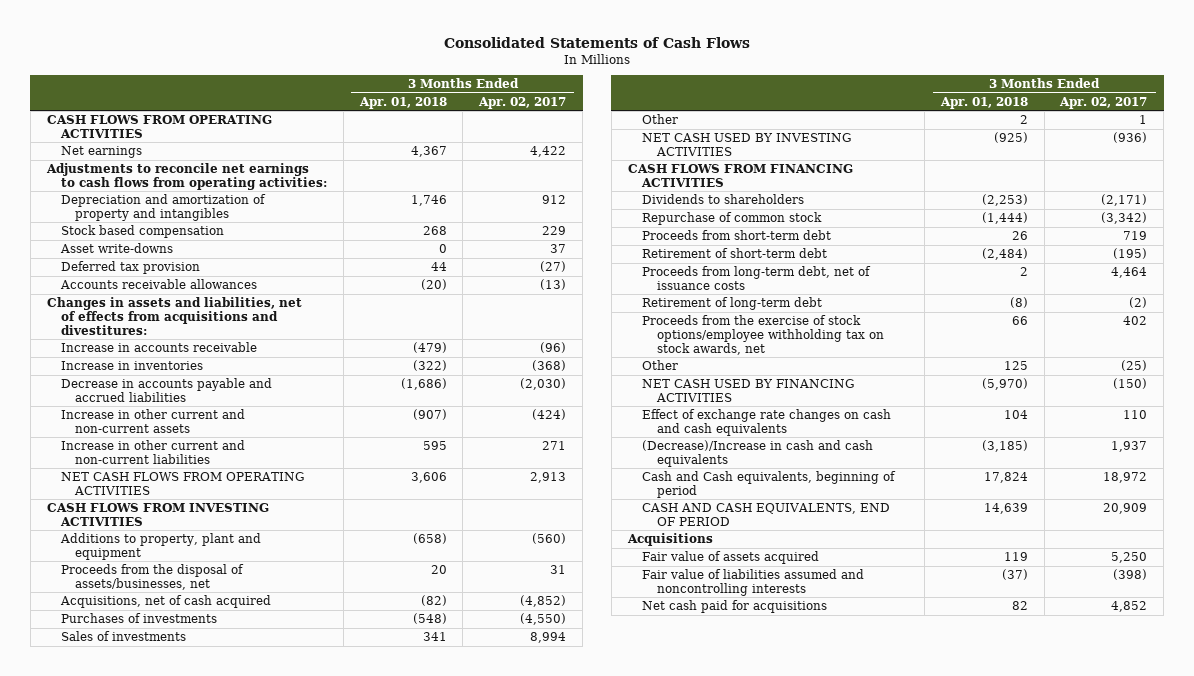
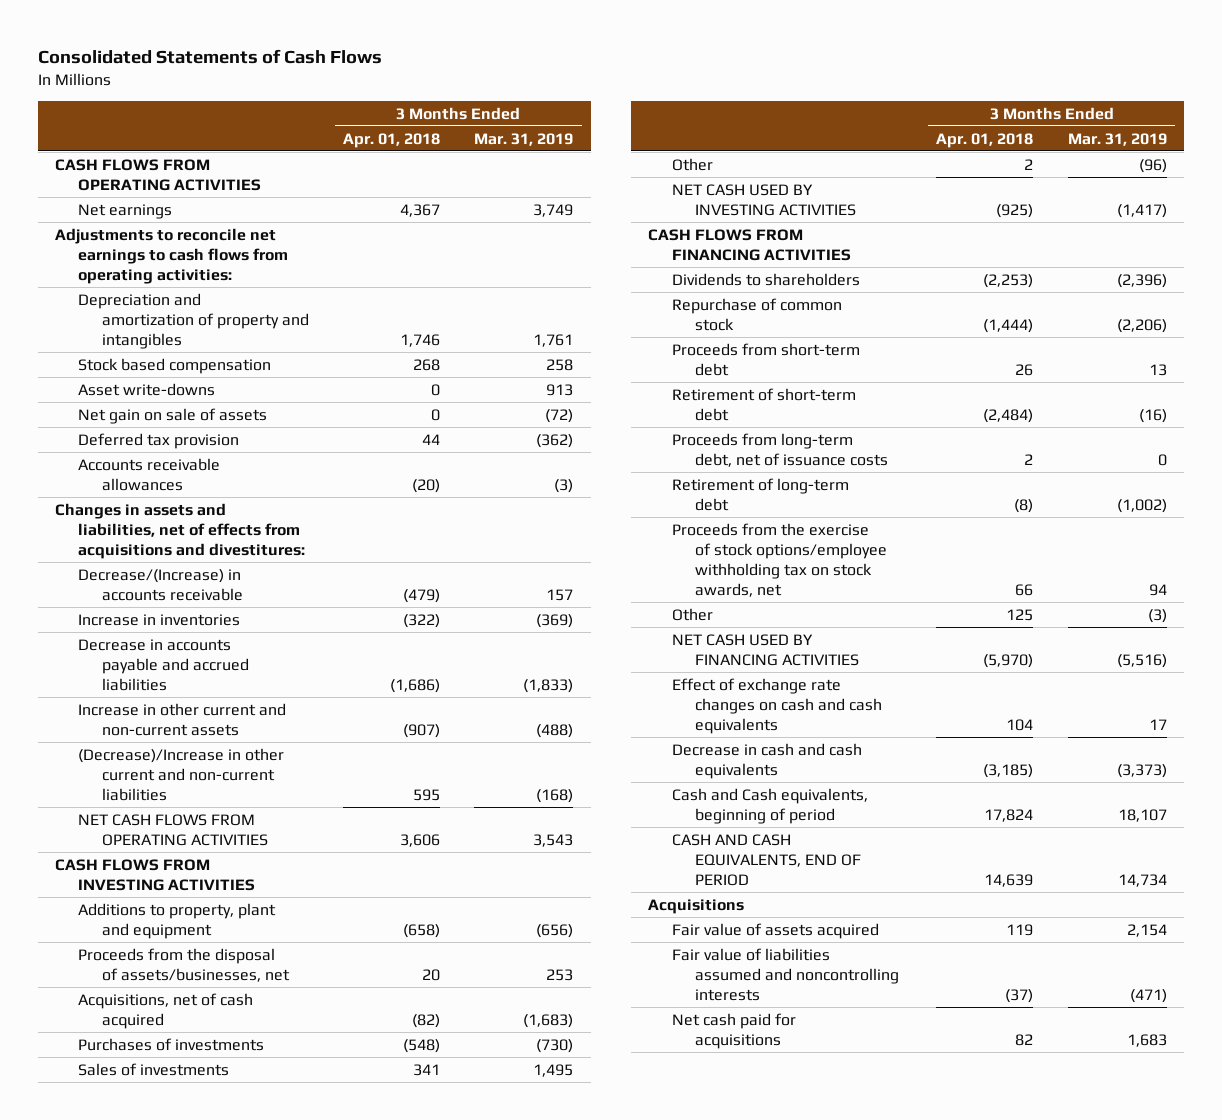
[478,96,567,109] Apr. 02, 2017 -> none
none -> [474,132,574,146] Mar. 31, 2019
none -> [78,407,268,424] Net gain on sale of assets
[60,341,257,352] Increase in accounts receivable -> [78,568,243,601] Decrease/(Increase) in accounts receivable
[60,439,245,464] Increase in other current and non-current liabilities -> [78,747,285,801] (Decrease)/Increase in other current and non-current liabilities
[642,439,874,467] (Decrease)/Increase in cash and cash equivalents -> [671,742,862,779] Decrease in cash and cash equivalents

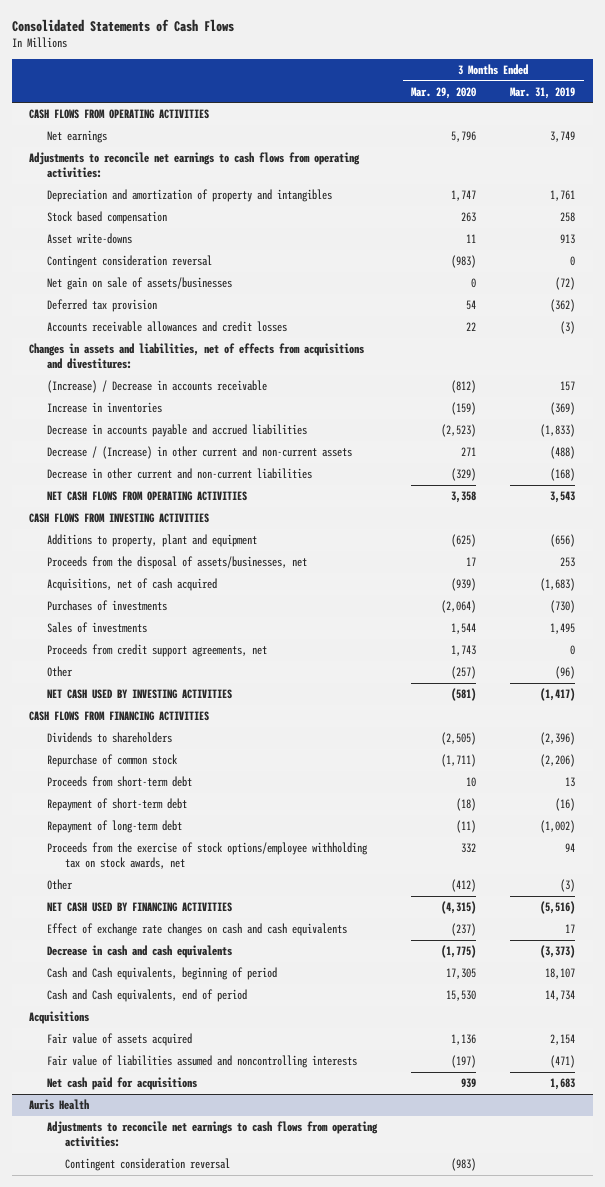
[343,132,441,148] Apr. 01, 2018 -> none
none -> [411,86,477,99] Mar. 29, 2020
none -> [46,255,212,269] Contingent consideration reversal
[78,407,268,424] Net gain on sale of assets -> [46,277,232,291] Net gain on sale of assets/businesses
[78,457,221,491] Accounts receivable allowances -> [46,321,287,333] Accounts receivable allowances and credit losses
[78,568,243,601] Decrease/(Increase) in accounts receivable -> [46,380,267,394] (Increase) / Decrease in accounts receivable
[78,702,287,736] Increase in other current and non-current assets -> [46,446,352,460] Decrease / (Increase) in other current and non-current assets
[78,747,285,801] (Decrease)/Increase in other current and non-current liabilities -> [46,468,312,480] Decrease in other current and non-current liabilities
none -> [46,644,267,658] Proceeds from credit support agreements, net
[671,432,889,467] Proceeds from long-term debt, net of issuance costs -> none
[671,387,856,421] Retirement of short-term debt -> [46,798,187,812] Repayment of short-term debt
[671,477,849,511] Retirement of long-term debt -> [46,820,182,834] Repayment of long-term debt
[671,833,862,886] CASH AND CASH EQUIVALENTS, END OF PERIOD -> [46,989,247,1003] Cash and Cash equivalents, end of period
none -> [29,1099,90,1111] Auris Health
none -> [46,1121,378,1148] Adjustments to reconcile net earnings to cash flows from operating activities:
none -> [64,1158,230,1172] Contingent consideration reversal

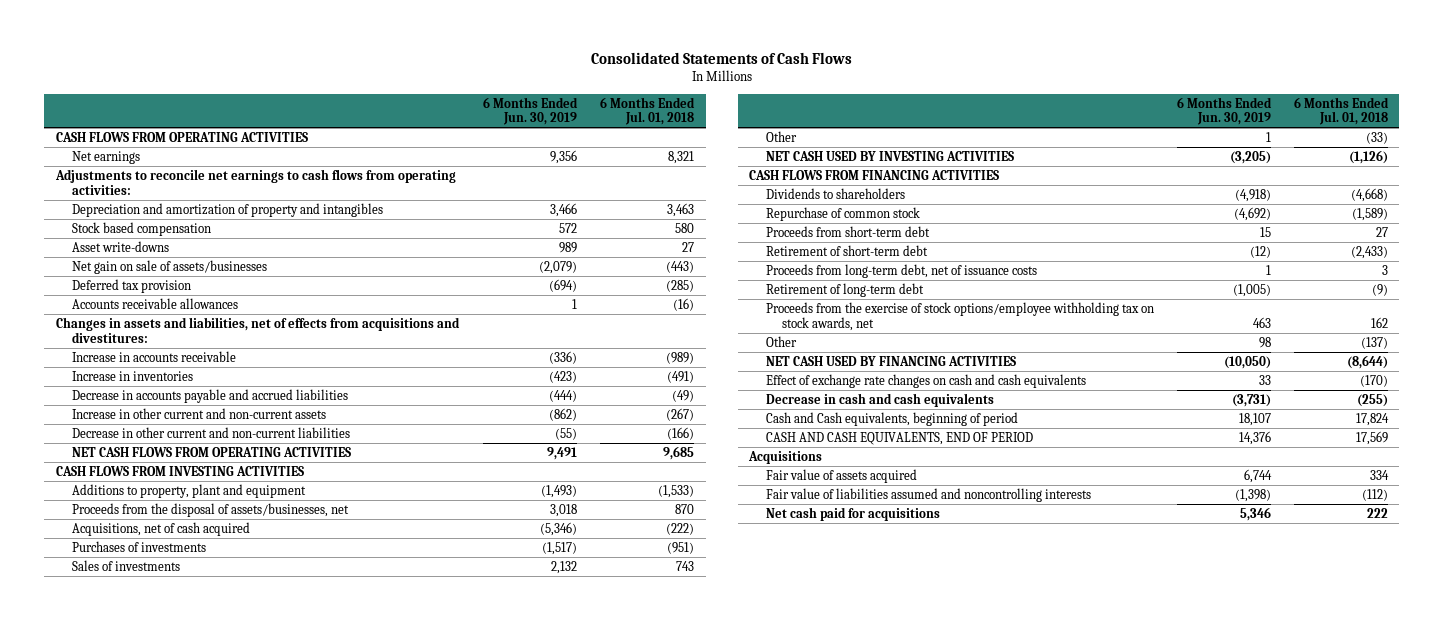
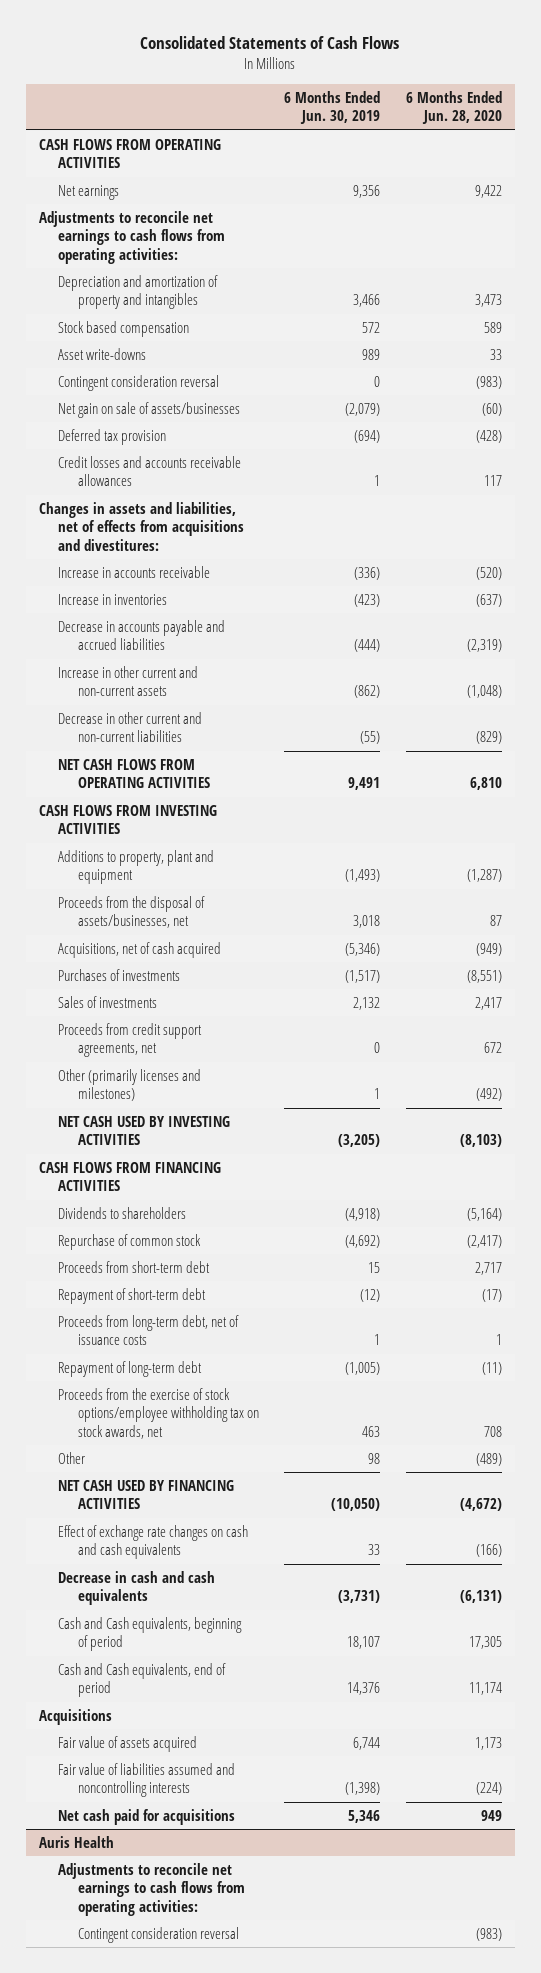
[600,96,696,126] 6 Months Ended Jul. 01, 2018 -> none
none -> [406,90,503,125] 6 Months Ended Jun. 28, 2020
none -> [58,374,220,391] Contingent consideration reversal
[72,297,239,309] Accounts receivable allowances -> [58,455,242,487] Credit losses and accounts receivable allowances
none -> [58,1022,203,1058] Proceeds from credit support agreements, net
[765,130,797,142] Other -> [58,1068,202,1102] Other (primarily licenses and milestones)
[765,244,928,256] Retirement of short-term debt -> [58,1287,207,1304] Repayment of short-term debt
[765,282,924,297] Retirement of long-term debt -> [58,1360,203,1377] Repayment of long-term debt
[765,431,1033,445] CASH AND CASH EQUIVALENTS, END OF PERIOD -> [58,1662,227,1698] Cash and Cash equivalents, end of period
none -> [38,1835,114,1848] Auris Health
none -> [58,1862,245,1916] Adjustments to reconcile net earnings to cash flows from operating activities:
none -> [77,1926,239,1943] Contingent consideration reversal

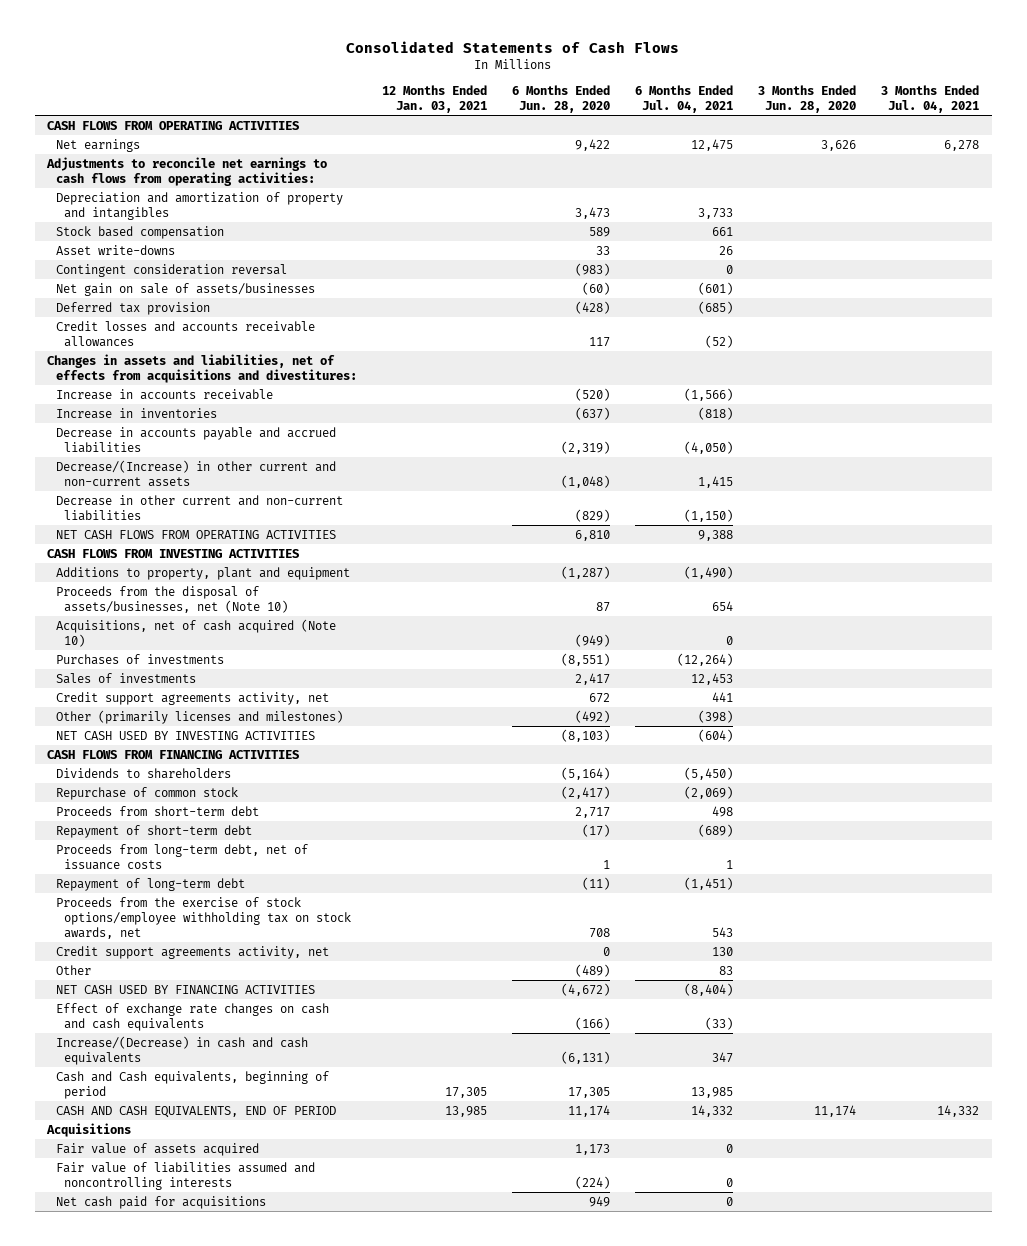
[284,90,381,125] 6 Months Ended Jun. 30, 2019 -> none
none -> [381,84,487,114] 12 Months Ended Jan. 03, 2021
none -> [635,84,734,114] 6 Months Ended Jul. 04, 2021
none -> [758,84,857,114] 3 Months Ended Jun. 28, 2020
none -> [881,84,980,114] 3 Months Ended Jul. 04, 2021
[58,665,199,697] Increase in other current and non-current assets -> [55,459,336,487] Decrease/(Increase) in other current and non-current assets
[58,895,206,929] Proceeds from the disposal of assets/businesses, net -> [55,585,289,613] Proceeds from the disposal of assets/businesses, net (Note 10)
[58,941,222,958] Acquisitions, net of cash acquired -> [55,618,336,647] Acquisitions, net of cash acquired (Note 10)
[58,1022,203,1058] Proceeds from credit support agreements, net -> [55,691,329,705] Credit support agreements activity, net
none -> [55,945,329,959] Credit support agreements activity, net
[58,1570,216,1606] Decrease in cash and cash equivalents -> [55,1035,308,1065] Increase/(Decrease) in cash and cash equivalents
[58,1662,227,1698] Cash and Cash equivalents, end of period -> [55,1105,336,1118] CASH AND CASH EQUIVALENTS, END OF PERIOD
[38,1835,114,1848] Auris Health -> none
[58,1862,245,1916] Adjustments to reconcile net earnings to cash flows from operating activities: -> none
[77,1926,239,1943] Contingent consideration reversal -> none

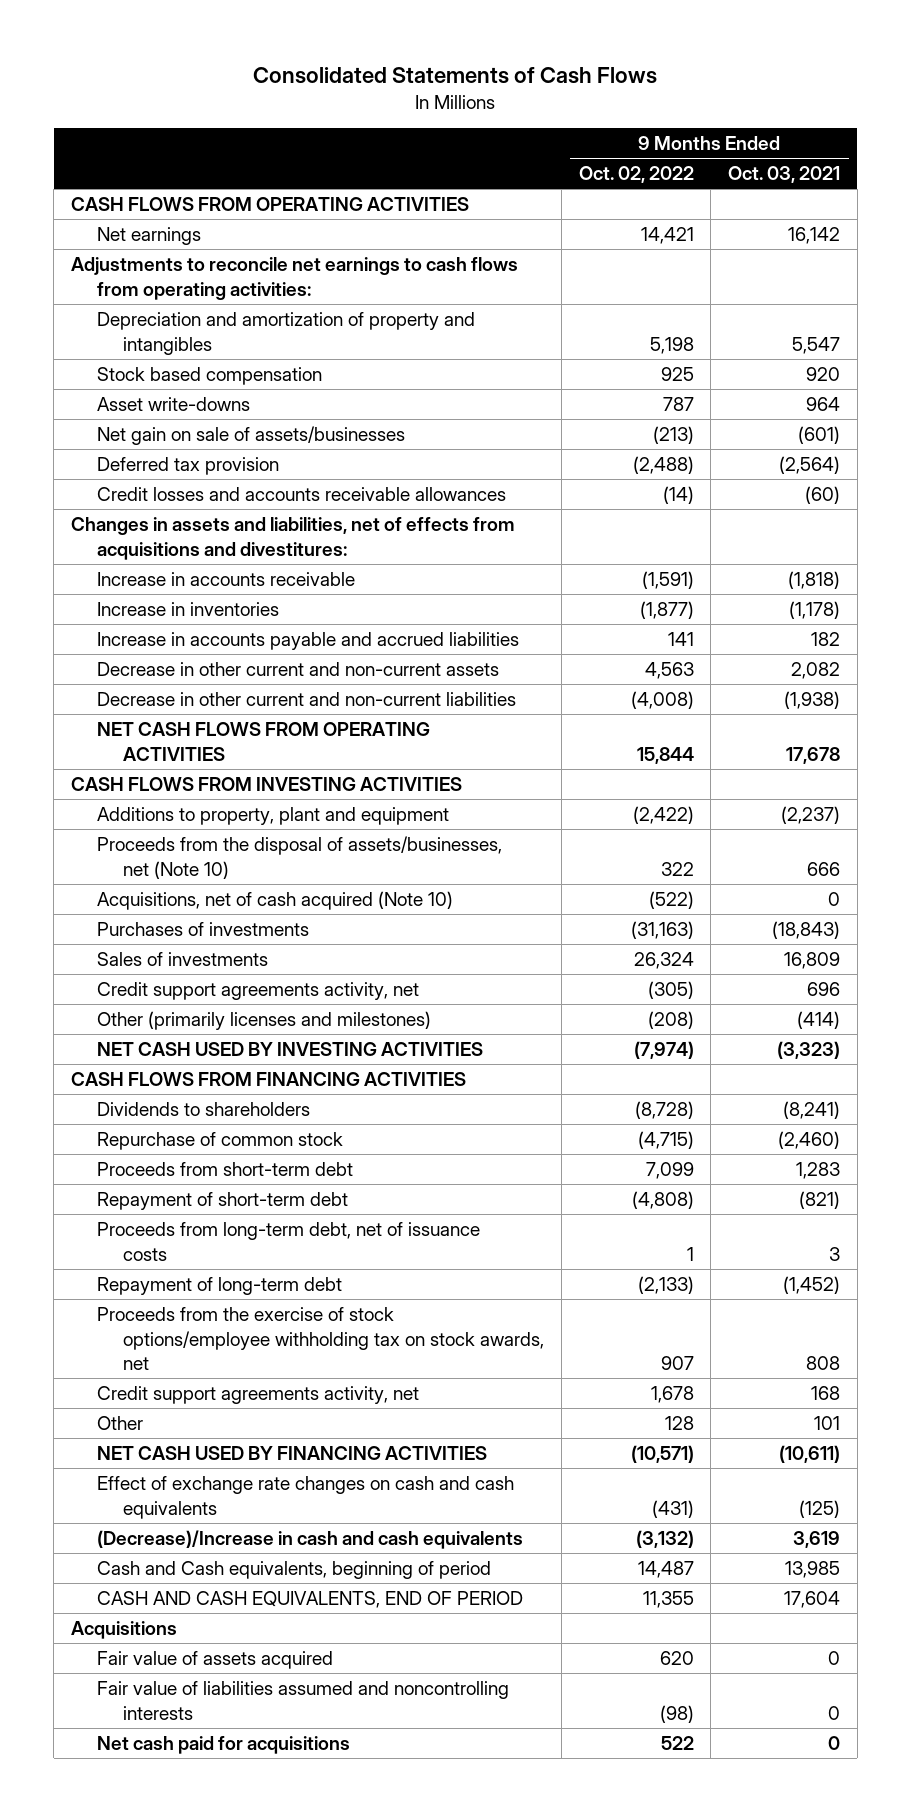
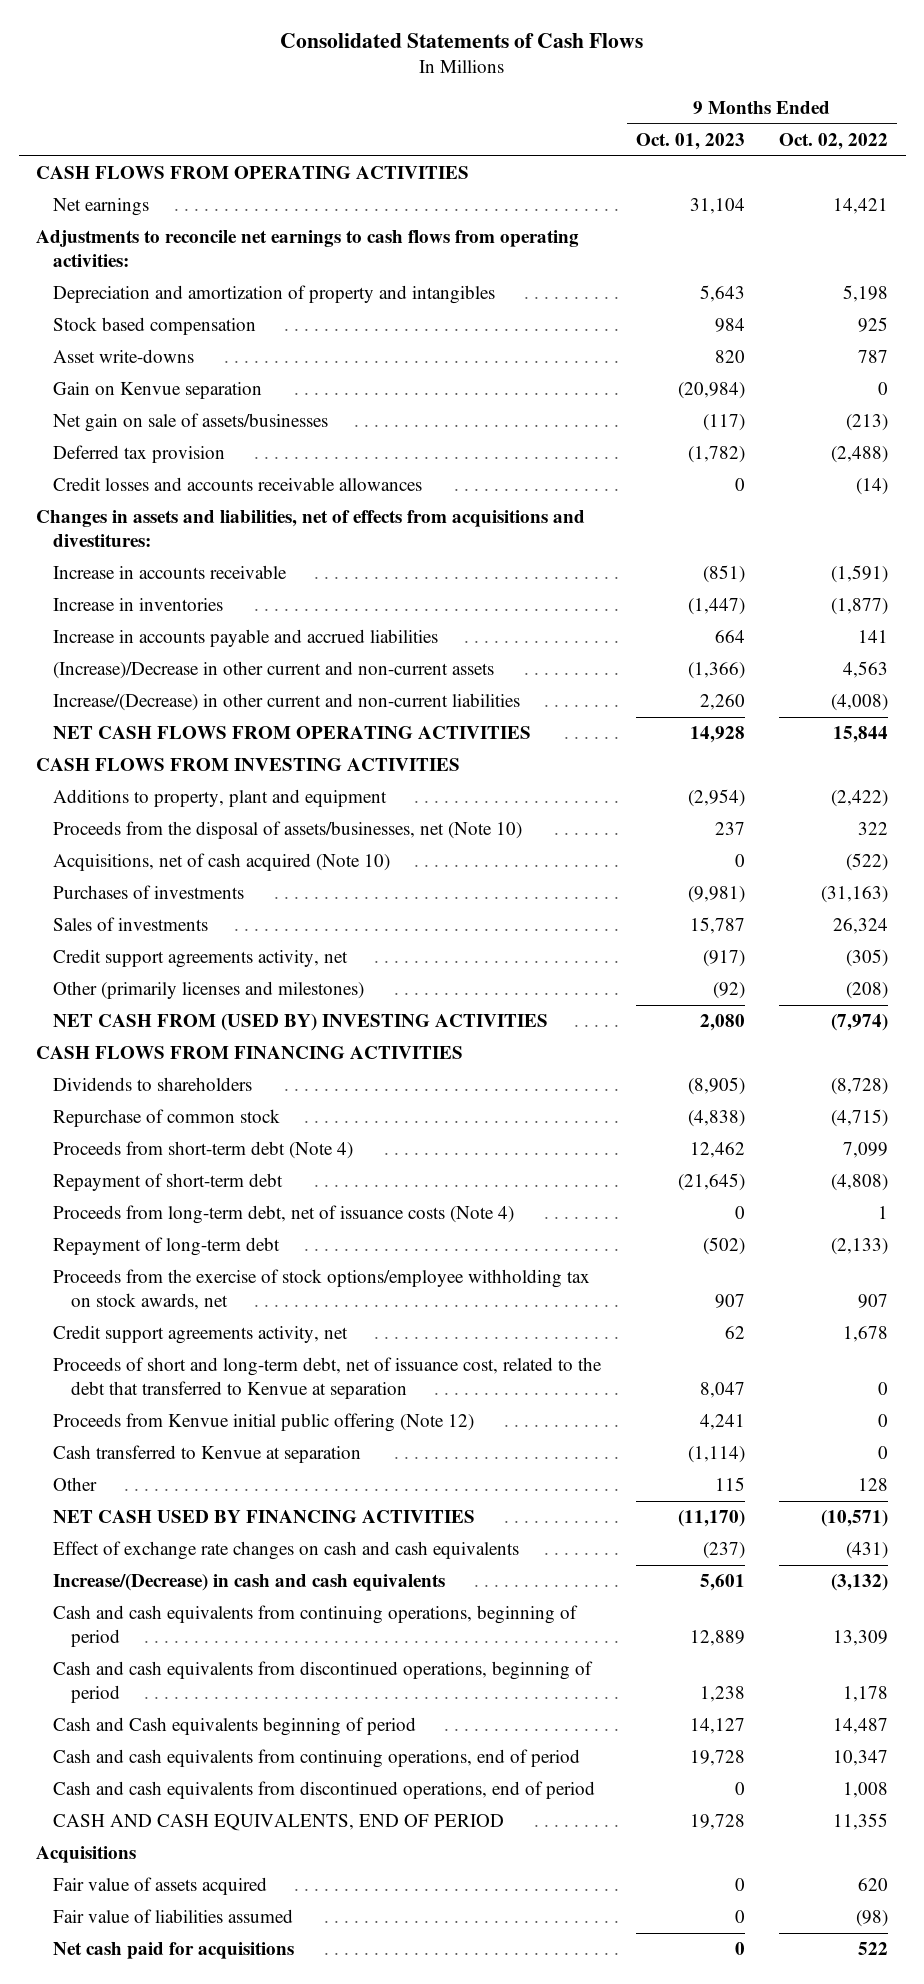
[728,166,841,184] Oct. 03, 2021 -> none
none -> [635,133,745,151] Oct. 01, 2023
none -> [53,382,263,400] Gain on Kenvue separation
[96,662,499,677] Decrease in other current and non-current assets -> [53,661,495,680] (Increase)/Decrease in other current and non-current assets
[96,692,516,707] Decrease in other current and non-current liabilities -> [53,693,521,712] Increase/(Decrease) in other current and non-current liabilities
[96,1042,483,1057] NET CASH USED BY INVESTING ACTIVITIES -> [53,1014,549,1032] NET CASH FROM (USED BY) INVESTING ACTIVITIES
[96,1162,353,1177] Proceeds from short-term debt -> [53,1141,354,1160] Proceeds from short-term debt (Note 4)
[96,1222,480,1261] Proceeds from long-term debt, net of issuance costs -> [53,1205,515,1225] Proceeds from long-term debt, net of issuance costs (Note 4)
none -> [53,1357,603,1400] Proceeds of short and long-term debt, net of issuance cost, related to the debt that transferred to Kenvue at separation
none -> [53,1413,475,1433] Proceeds from Kenvue initial public offering (Note 12)
none -> [53,1445,362,1464] Cash transferred to Kenvue at separation
[96,1530,523,1550] (Decrease)/Increase in cash and cash equivalents -> [53,1574,446,1592] Increase/(Decrease) in cash and cash equivalents
none -> [53,1605,579,1648] Cash and cash equivalents from continuing operations, beginning of period
none -> [53,1661,594,1704] Cash and cash equivalents from discontinued operations, beginning of period
[96,1561,491,1580] Cash and Cash equivalents, beginning of period -> [53,1717,417,1737] Cash and Cash equivalents beginning of period
none -> [53,1749,581,1769] Cash and cash equivalents from continuing operations, end of period
none -> [53,1781,596,1800] Cash and cash equivalents from discontinued operations, end of period
[96,1681,509,1720] Fair value of liabilities assumed and noncontrolling interests -> [53,1909,294,1924] Fair value of liabilities assumed

